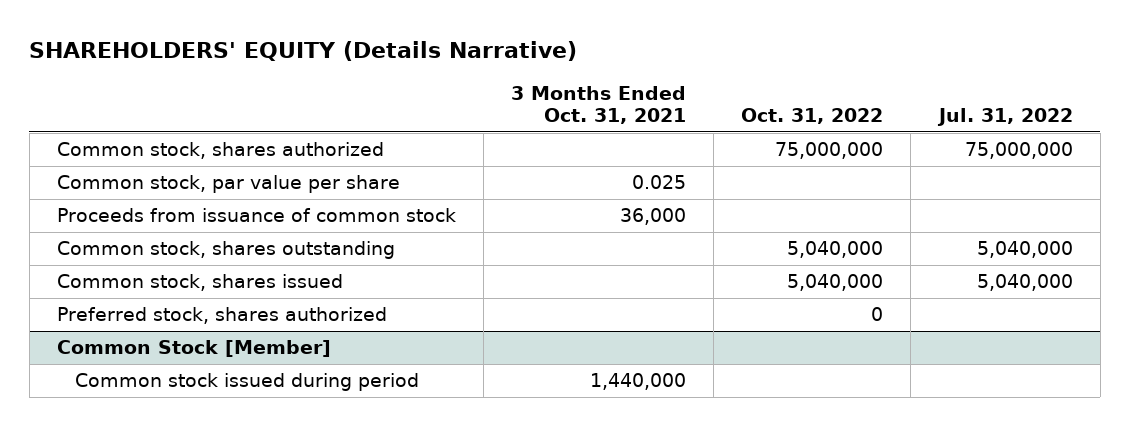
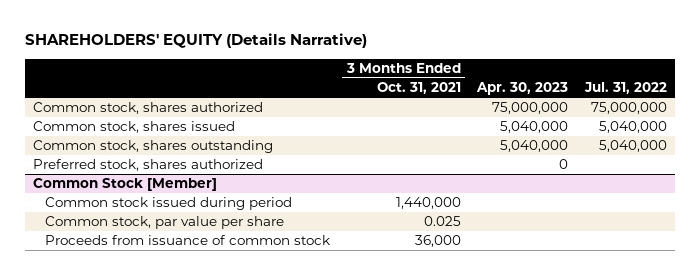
[741,108,884,125] Oct. 31, 2022 -> none
none -> [476,82,569,96] Apr. 30, 2023
[56,175,400,194] Common stock, par value per share -> none
[56,208,456,223] Proceeds from issuance of common stock -> none
[56,241,395,260] Common stock, shares outstanding -> [33,140,274,154] Common stock, shares outstanding
none -> [45,216,285,230] Common stock, par value per share
none -> [45,235,331,246] Proceeds from issuance of common stock

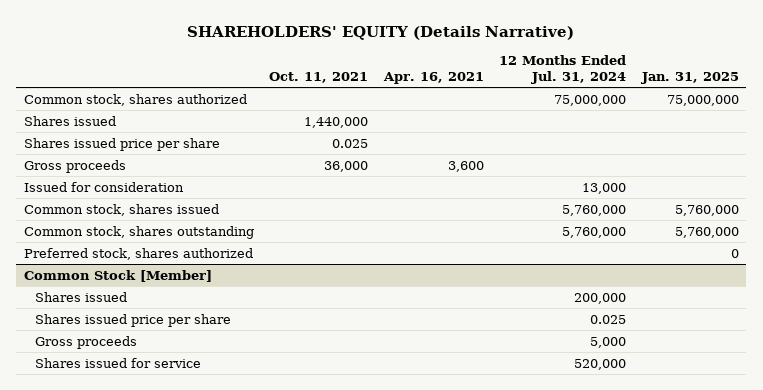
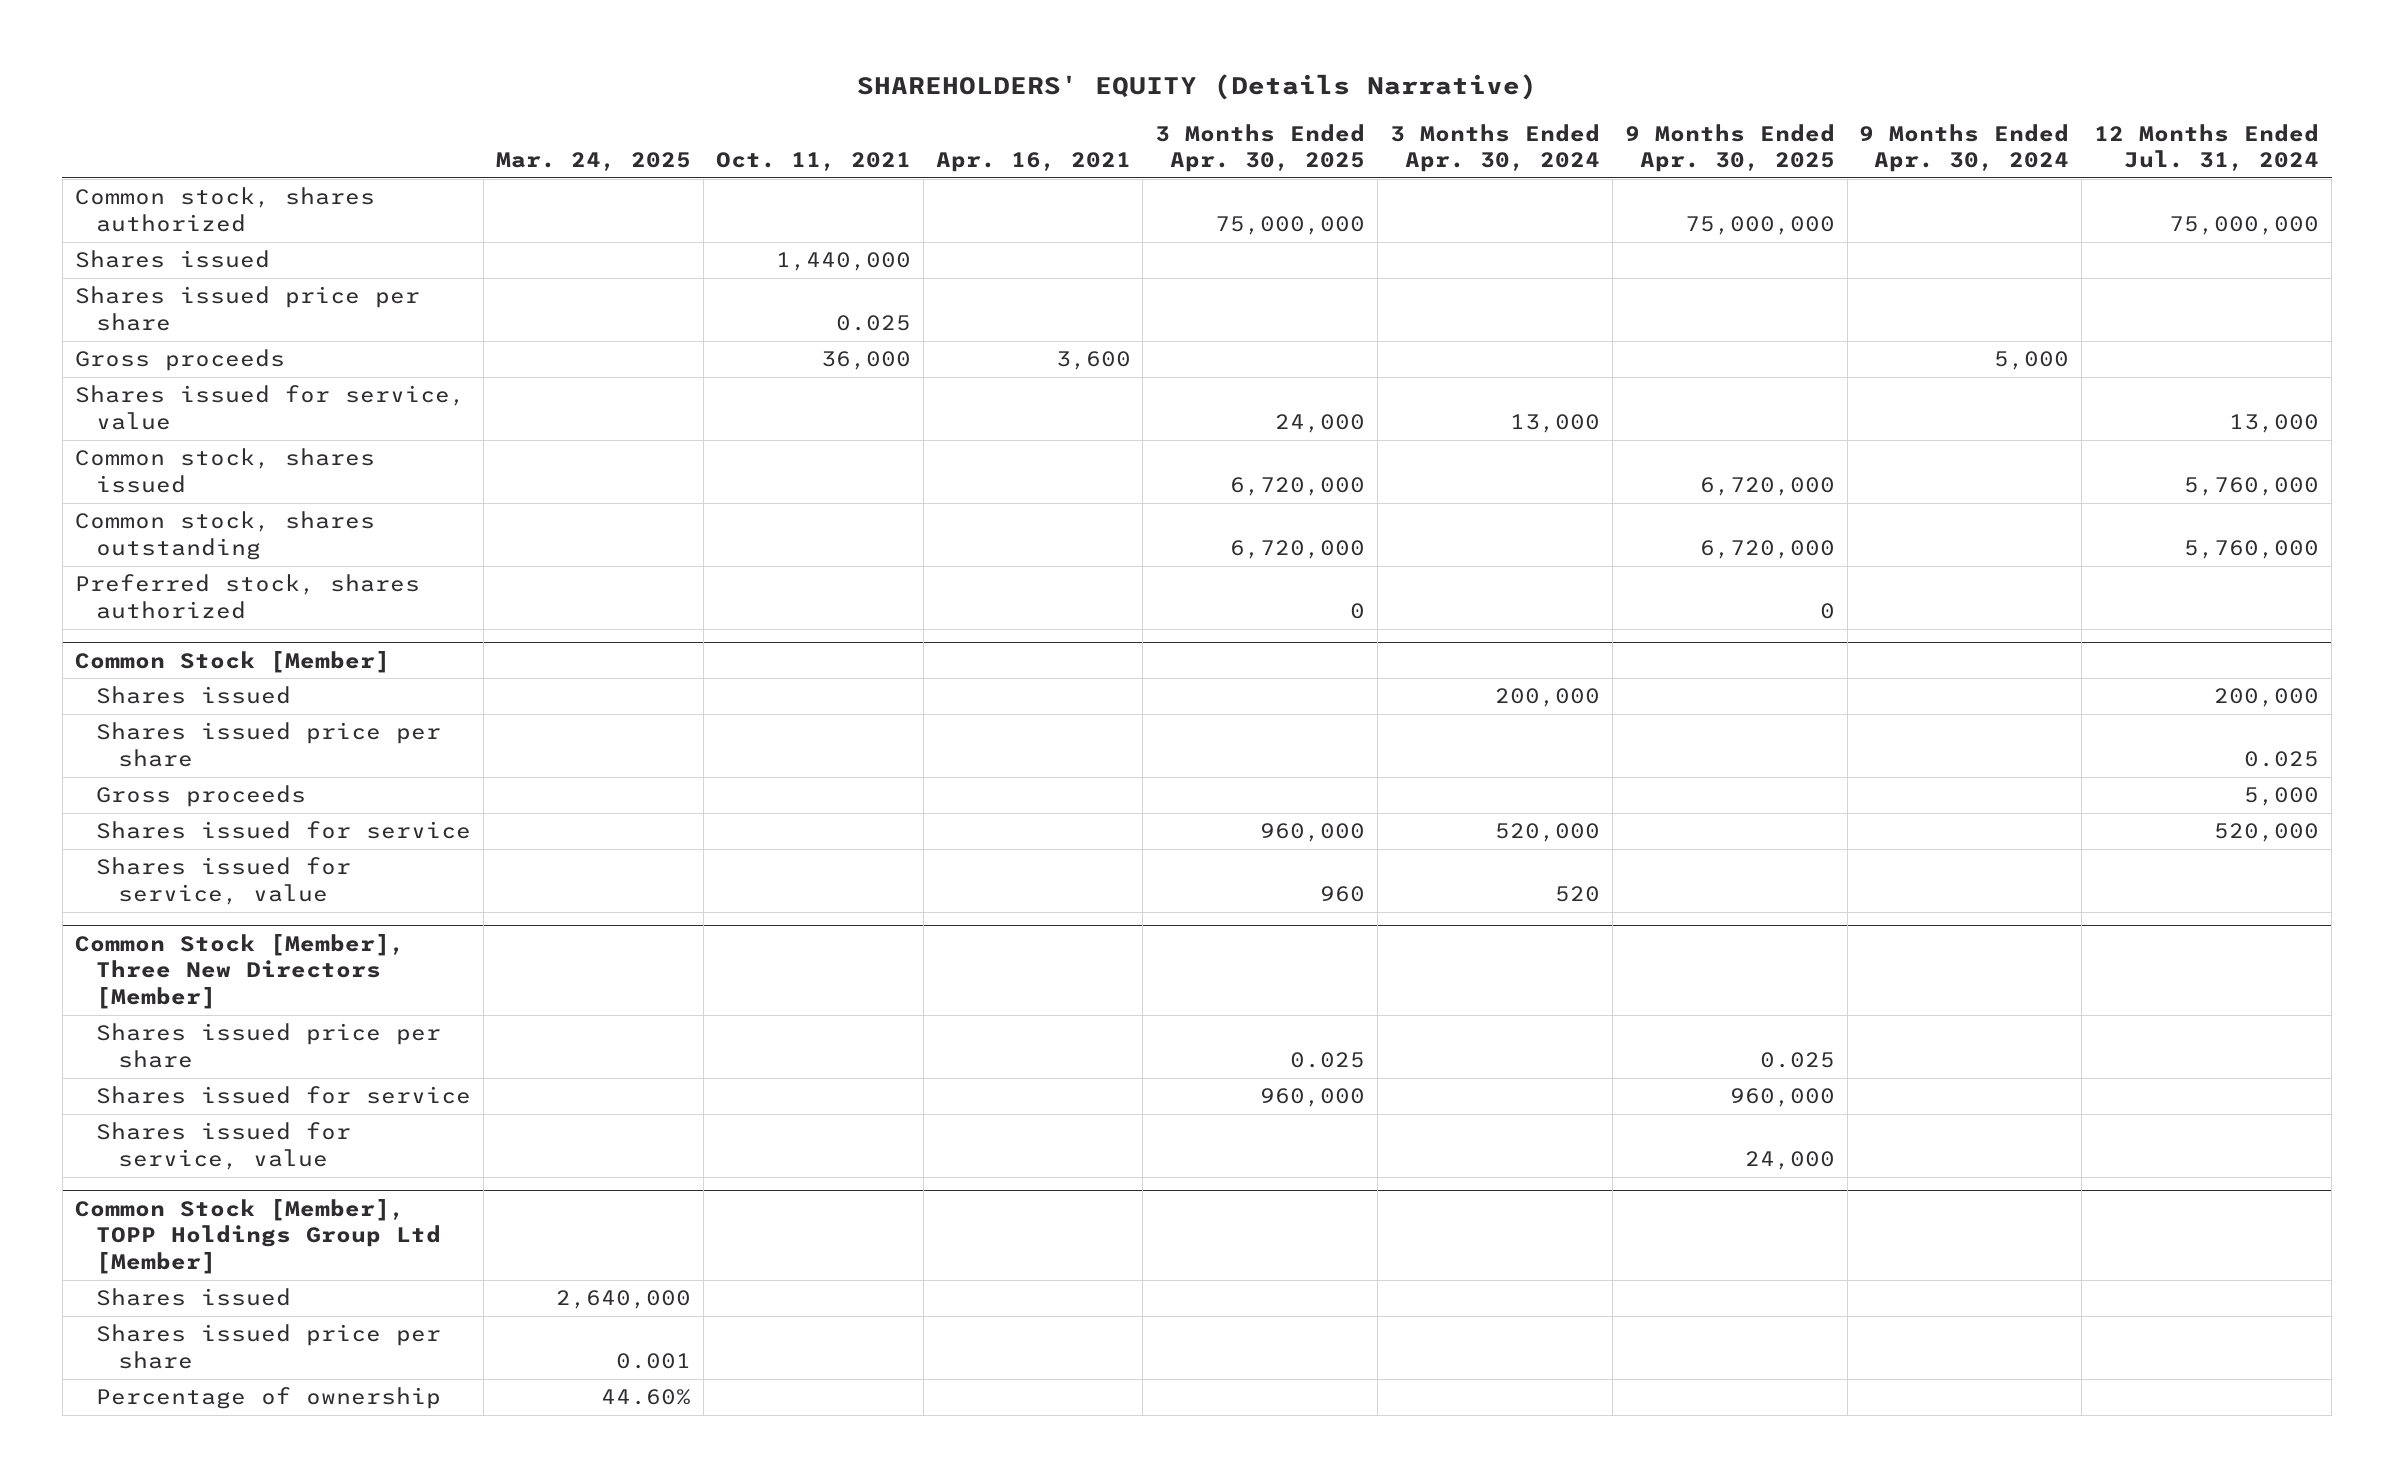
[640,72,739,85] Jan. 31, 2025 -> none
none -> [496,152,692,172] Mar. 24, 2025
none -> [1155,123,1366,173] 3 Months Ended Apr. 30, 2025
none -> [1389,123,1600,173] 3 Months Ended Apr. 30, 2024
none -> [1624,123,1835,173] 9 Months Ended Apr. 30, 2025
none -> [1859,123,2070,173] 9 Months Ended Apr. 30, 2024
[24,181,185,192] Issued for consideration -> [74,385,465,430] Shares issued for service, value
none -> [96,857,352,905] Shares issued for service, value
none -> [74,933,405,1010] Common Stock [Member], Three New Directors [Member]
none -> [96,1023,442,1068] Shares issued price per share
none -> [96,1086,472,1105] Shares issued for service
none -> [96,1122,352,1170] Shares issued for service, value
none -> [74,1198,442,1275] Common Stock [Member], TOPP Holdings Group Ltd [Member]
none -> [96,1288,292,1307] Shares issued
none -> [96,1324,442,1369] Shares issued price per share
none -> [96,1387,442,1410] Percentage of ownership

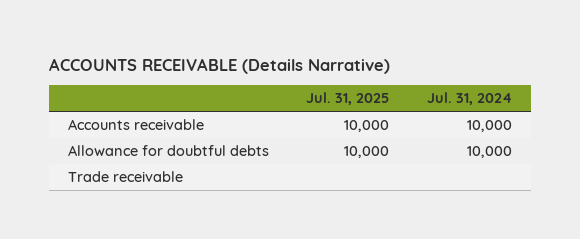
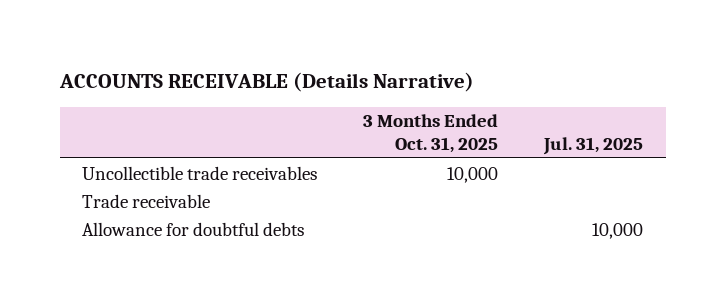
[426,92,512,106] Jul. 31, 2024 -> none
none -> [363,114,499,153] 3 Months Ended Oct. 31, 2025
[67,119,204,131] Accounts receivable -> none
none -> [82,165,318,180] Uncollectible trade receivables
[67,145,269,157] Allowance for doubtful debts -> [82,221,305,236] Allowance for doubtful debts

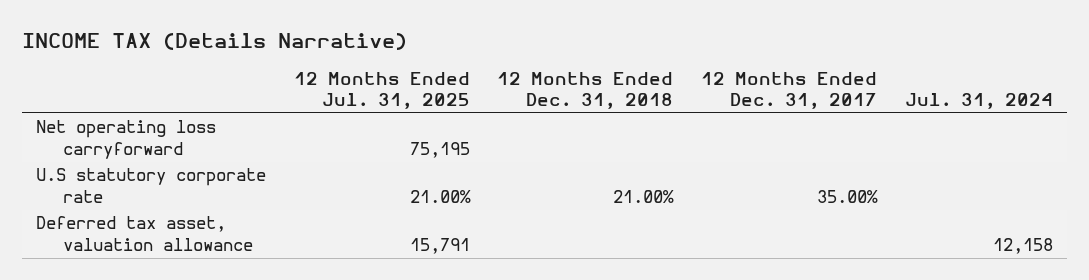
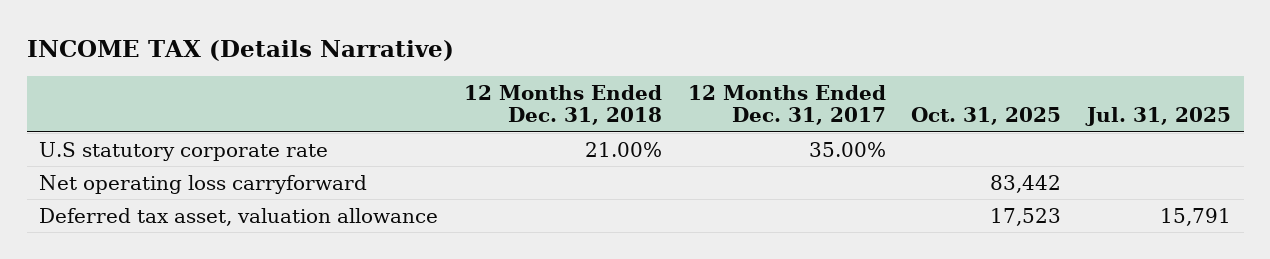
[293,71,470,110] 12 Months Ended Jul. 31, 2025 -> none
[905,93,1054,110] Jul. 31, 2024 -> none
none -> [911,107,1062,126] Oct. 31, 2025
none -> [1085,107,1232,127] Jul. 31, 2025
[35,120,216,160] Net operating loss carryforward -> [39,174,368,194] Net operating loss carryforward

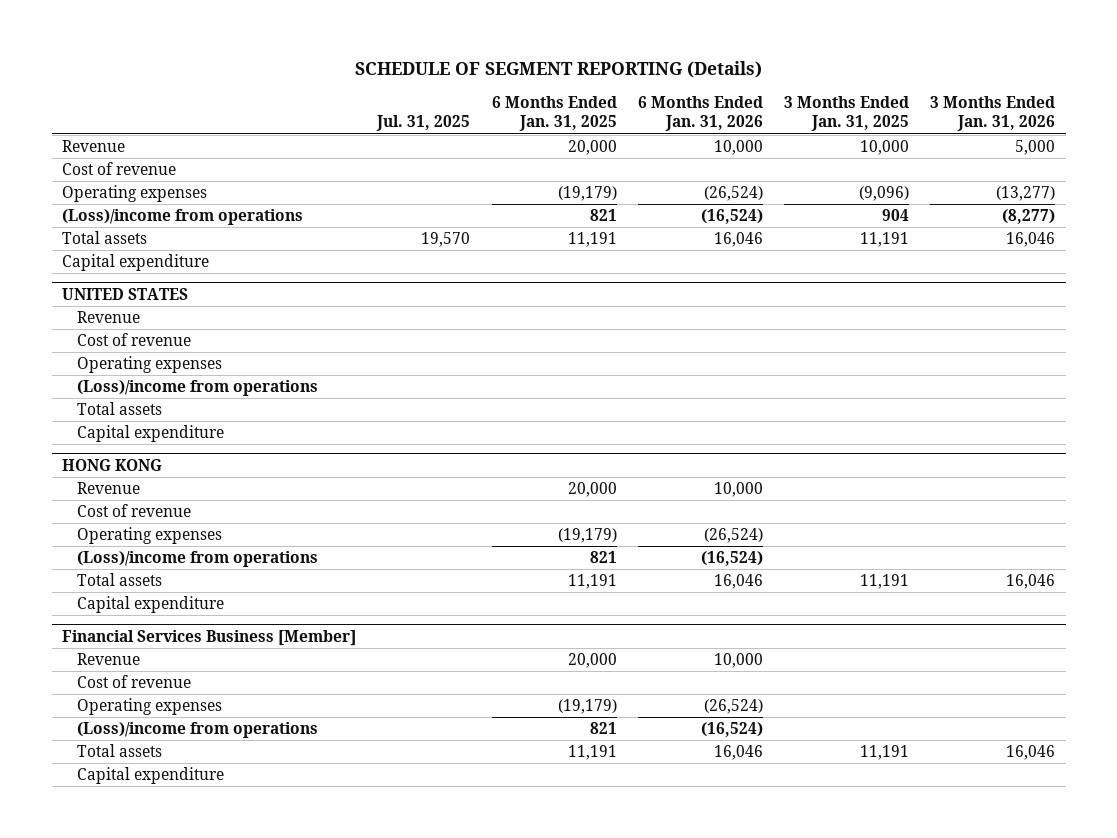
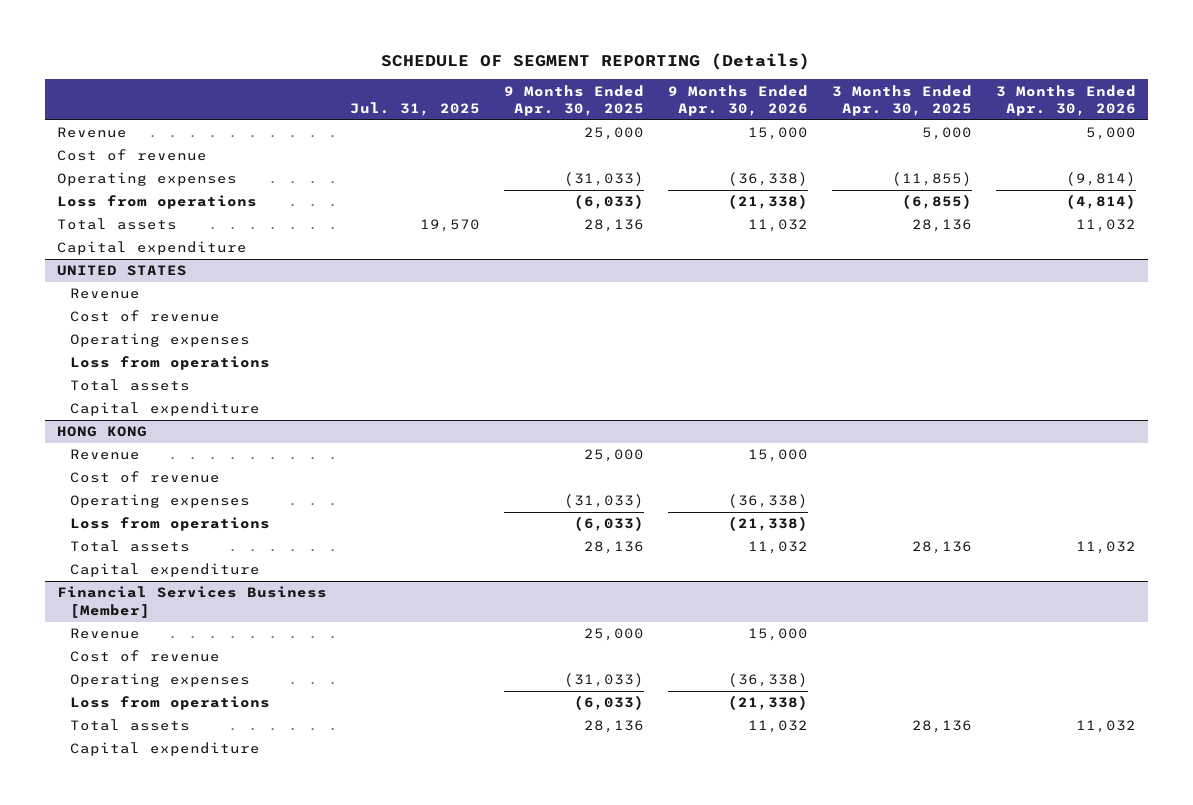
[491,96,617,132] 6 Months Ended Jan. 31, 2025 -> none
[637,96,763,132] 6 Months Ended Jan. 31, 2026 -> none
[783,96,909,132] 3 Months Ended Jan. 31, 2025 -> none
[930,96,1056,132] 3 Months Ended Jan. 31, 2026 -> none
none -> [504,84,645,116] 9 Months Ended Apr. 30, 2025
none -> [668,84,809,116] 9 Months Ended Apr. 30, 2026
none -> [832,84,973,116] 3 Months Ended Apr. 30, 2025
none -> [996,84,1137,116] 3 Months Ended Apr. 30, 2026
[62,209,304,226] (Loss)/income from operations -> [56,195,257,210] Loss from operations
[77,380,319,397] (Loss)/income from operations -> [69,356,270,371] Loss from operations
[77,551,319,568] (Loss)/income from operations -> [69,517,270,532] Loss from operations
[77,722,319,739] (Loss)/income from operations -> [69,696,270,711] Loss from operations

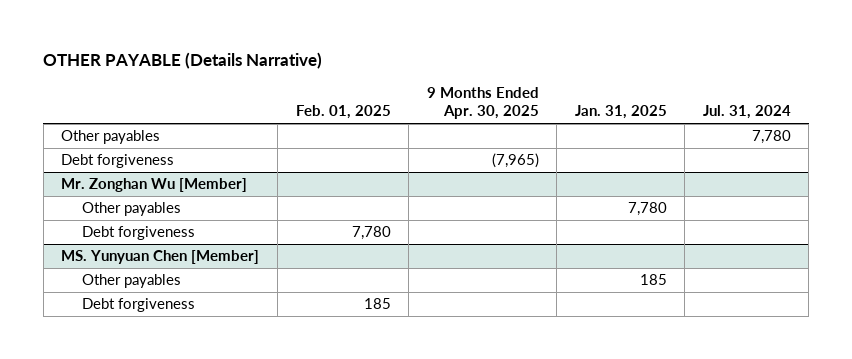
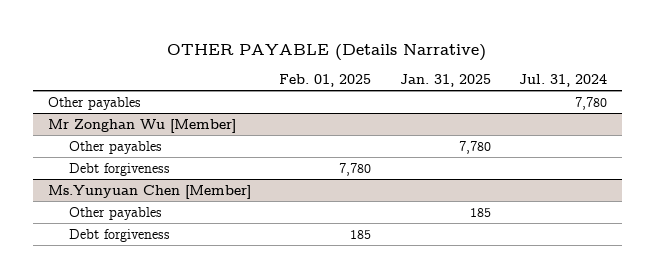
[426,86,539,120] 9 Months Ended Apr. 30, 2025 -> none
[61,154,175,169] Debt forgiveness -> none
[61,178,248,193] Mr. Zonghan Wu [Member] -> [47,118,236,133] Mr Zonghan Wu [Member]
[61,250,260,265] MS. Yunyuan Chen [Member] -> [47,184,251,199] Ms.Yunyuan Chen [Member]

